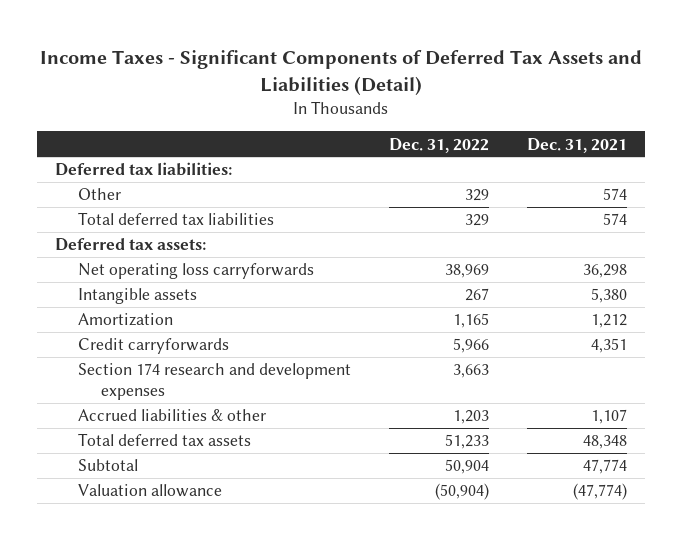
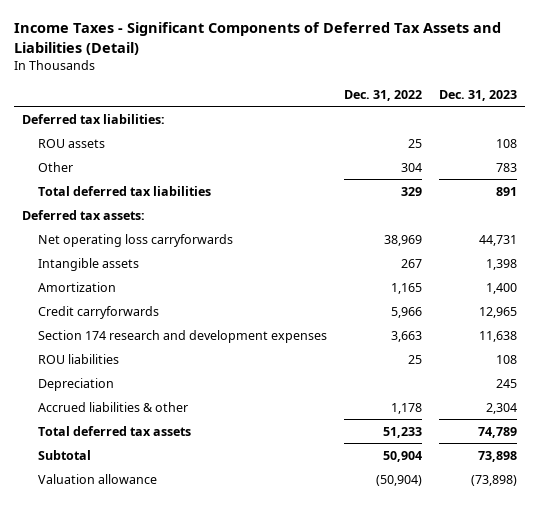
[526,137,627,153] Dec. 31, 2021 -> none
none -> [438,89,517,101] Dec. 31, 2023
none -> [37,138,105,148] ROU assets
[464,189,489,202] 329 -> [400,162,422,172] 304
none -> [37,353,119,364] ROU liabilities
none -> [37,377,114,391] Depreciation
[452,410,489,425] 1,203 -> [390,402,422,414] 1,178

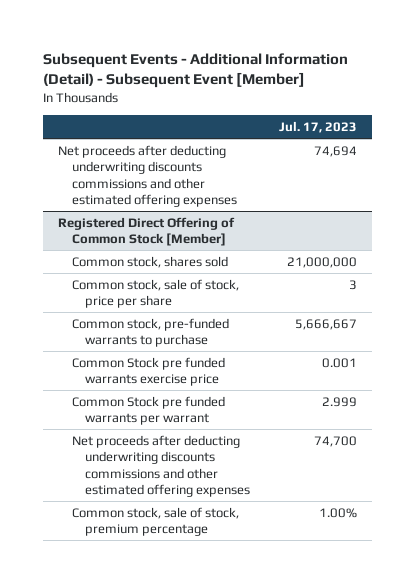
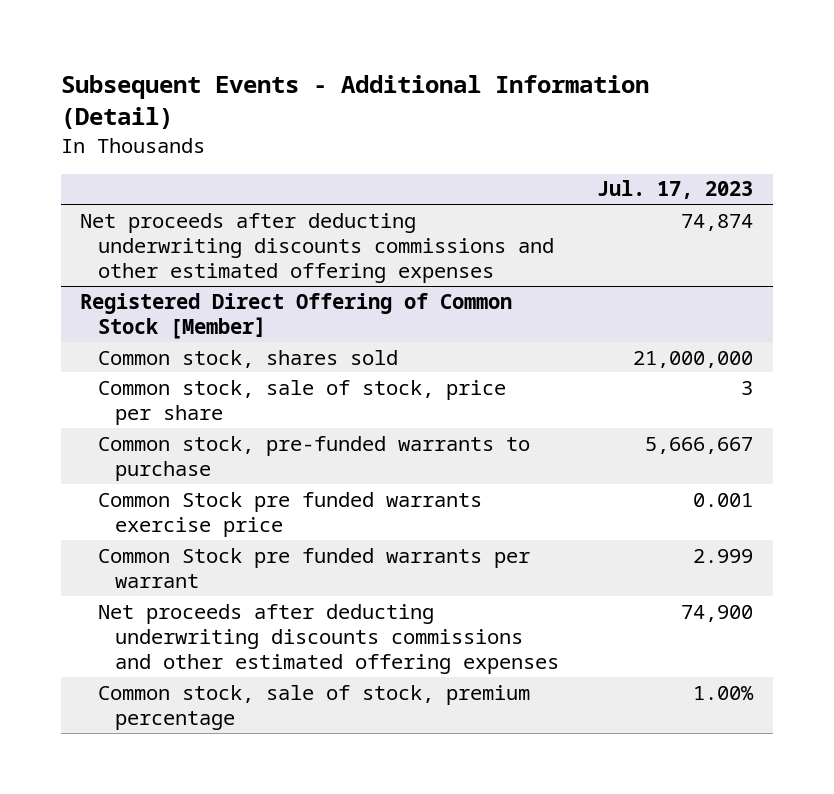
[43,52,349,89] Subsequent Events - Additional Information (Detail) - Subsequent Event [Member] -> [60,75,649,130] Subsequent Events - Additional Information (Detail)
[314,145,358,157] 74,694 -> [681,213,754,231] 74,874
[314,435,358,447] 74,700 -> [681,604,754,622] 74,900

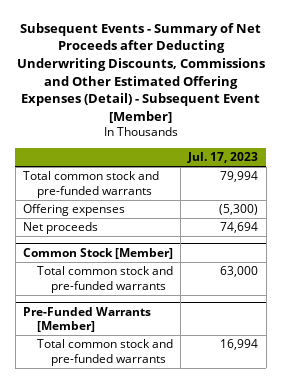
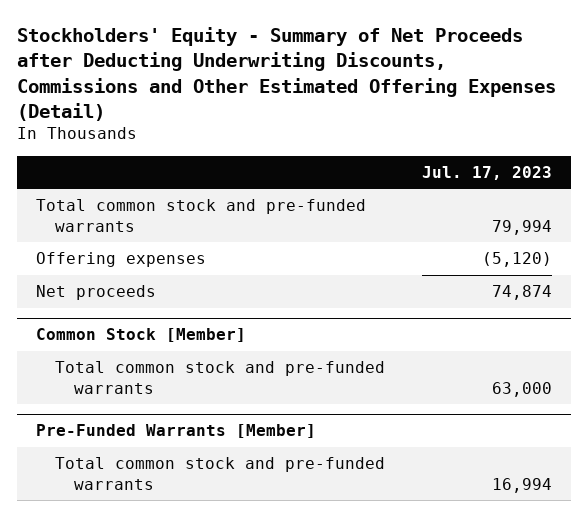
[16,22,265,123] Subsequent Events - Summary of Net Proceeds after Deducting Underwriting Discounts, Commissions and Other Estimated Offering Expenses (Detail) - Subsequent Event [Member] -> [17,27,557,121] Stockholders' Equity - Summary of Net Proceeds after Deducting Underwriting Discounts, Commissions and Other Estimated Offering Expenses (Detail)
[219,204,259,216] (5,300) -> [482,252,553,268] (5,120)
[220,222,259,234] 74,694 -> [492,285,553,301] 74,874

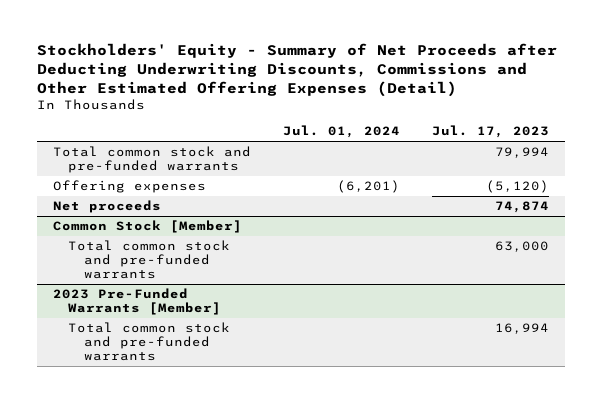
none -> [282,125,400,139] Jul. 01, 2024
[35,424,316,439] Pre-Funded Warrants [Member] -> [52,288,222,316] 2023 Pre-Funded Warrants [Member]

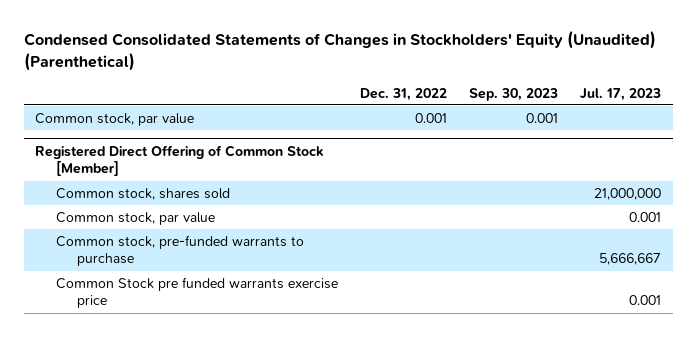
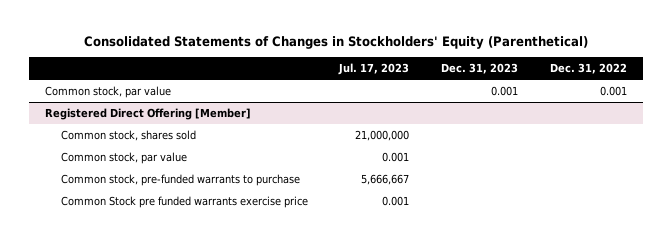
[23,31,656,72] Condensed Consolidated Statements of Changes in Stockholders' Equity (Unaudited) (Parenthetical) -> [83,36,588,50] Consolidated Statements of Changes in Stockholders' Equity (Parenthetical)
[469,87,559,101] Sep. 30, 2023 -> none
none -> [441,63,519,75] Dec. 31, 2023
[34,144,324,177] Registered Direct Offering of Common Stock [Member] -> [44,108,251,121] Registered Direct Offering [Member]

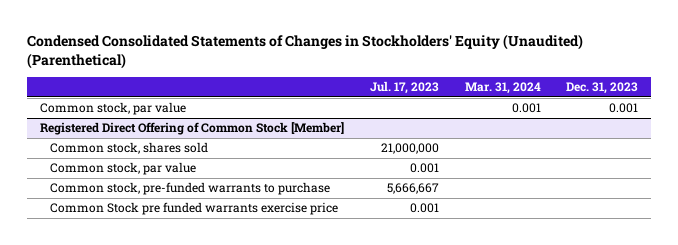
[83,36,588,50] Consolidated Statements of Changes in Stockholders' Equity (Parenthetical) -> [27,33,584,69] Condensed Consolidated Statements of Changes in Stockholders' Equity (Unaudited) (Parenthetical)
[549,63,627,75] Dec. 31, 2022 -> none
none -> [464,82,541,95] Mar. 31, 2024
[44,108,251,121] Registered Direct Offering [Member] -> [40,122,345,136] Registered Direct Offering of Common Stock [Member]

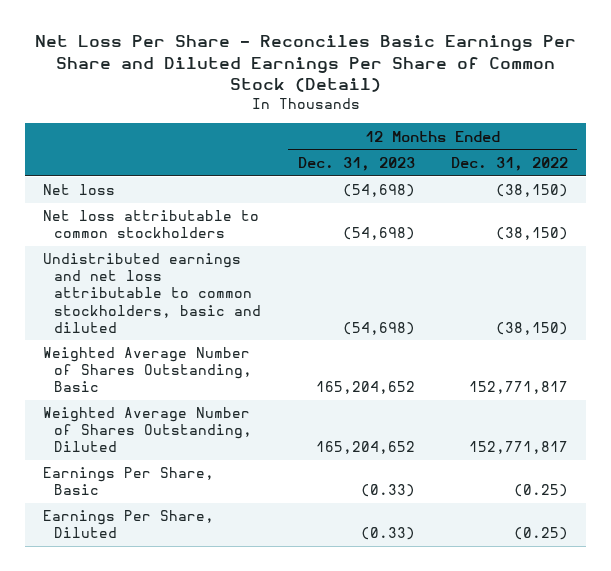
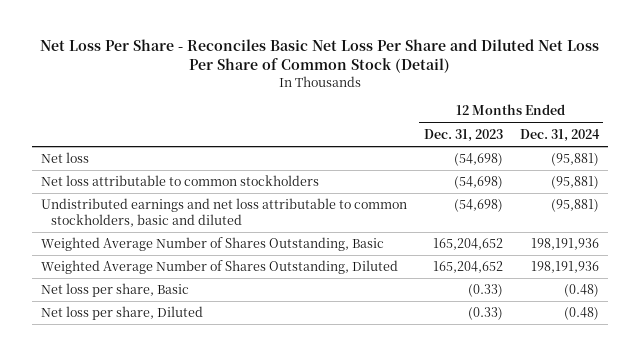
[34,34,576,93] Net Loss Per Share - Reconciles Basic Earnings Per Share and Diluted Earnings Per Share of Common Stock (Detail) -> [39,39,599,74] Net Loss Per Share - Reconciles Basic Net Loss Per Share and Diluted Net Loss Per Share of Common Stock (Detail)
[451,157,569,172] Dec. 31, 2022 -> none
none -> [519,128,600,142] Dec. 31, 2024
[43,467,215,496] Earnings Per Share, Basic -> [40,283,189,298] Net loss per share, Basic
[43,510,215,539] Earnings Per Share, Diluted -> [40,306,203,321] Net loss per share, Diluted

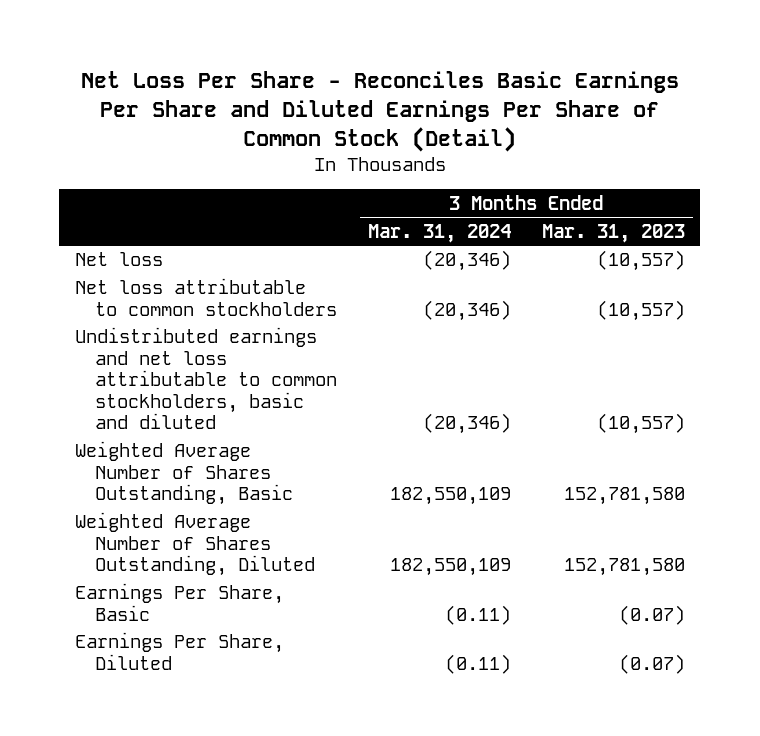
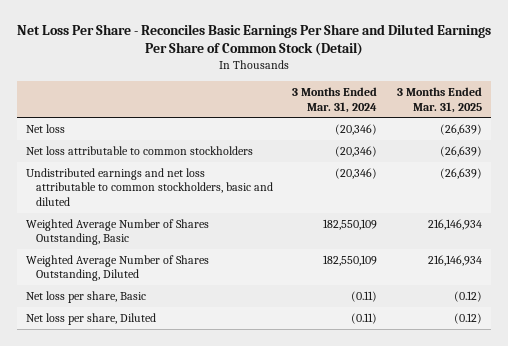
[541,223,685,243] Mar. 31, 2023 -> none
none -> [396,87,482,113] 3 Months Ended Mar. 31, 2025
[75,583,285,621] Earnings Per Share, Basic -> [26,290,147,303] Net loss per share, Basic
[75,632,285,670] Earnings Per Share, Diluted -> [26,312,157,325] Net loss per share, Diluted

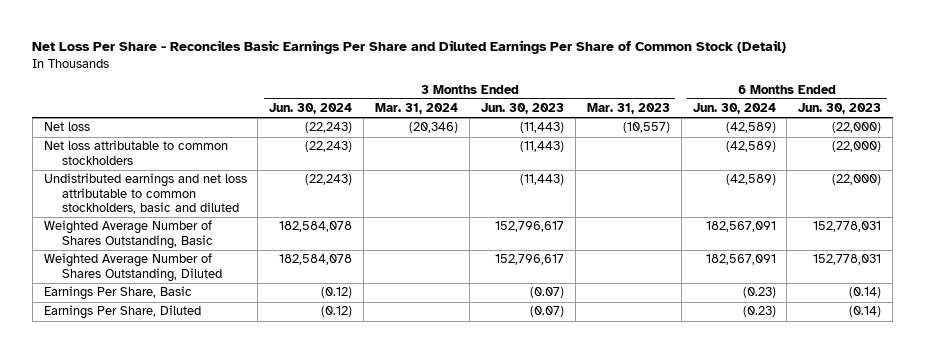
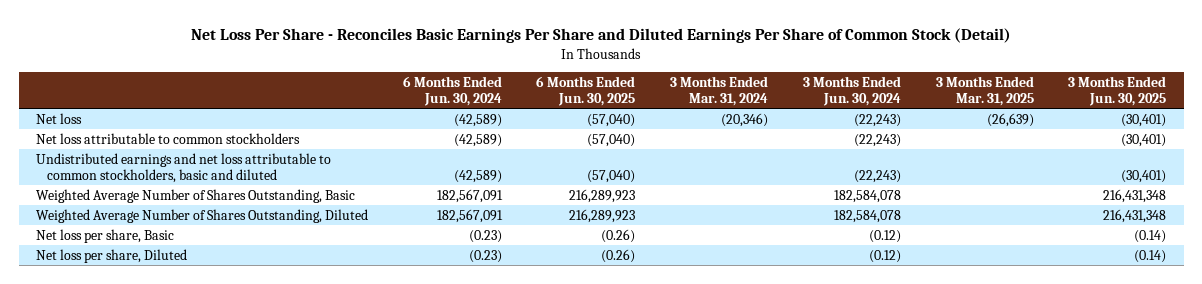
[480,103,564,115] Jun. 30, 2023 -> none
[586,103,670,115] Mar. 31, 2023 -> none
[798,103,882,115] Jun. 30, 2023 -> none
none -> [536,75,636,107] 6 Months Ended Jun. 30, 2025
none -> [935,75,1034,107] 3 Months Ended Mar. 31, 2025
none -> [1068,75,1167,107] 3 Months Ended Jun. 30, 2025
[43,286,192,301] Earnings Per Share, Basic -> [35,228,174,243] Net loss per share, Basic
[43,305,201,320] Earnings Per Share, Diluted -> [35,248,187,263] Net loss per share, Diluted

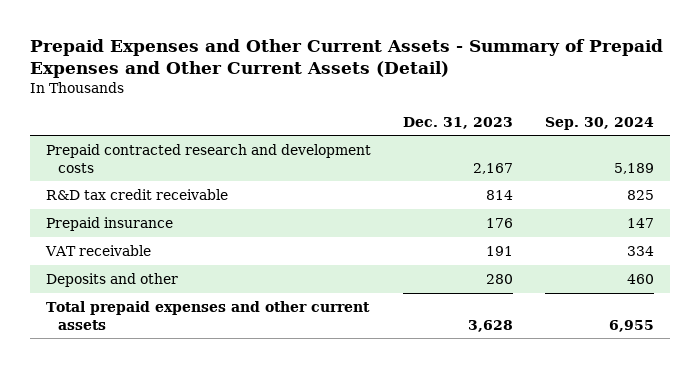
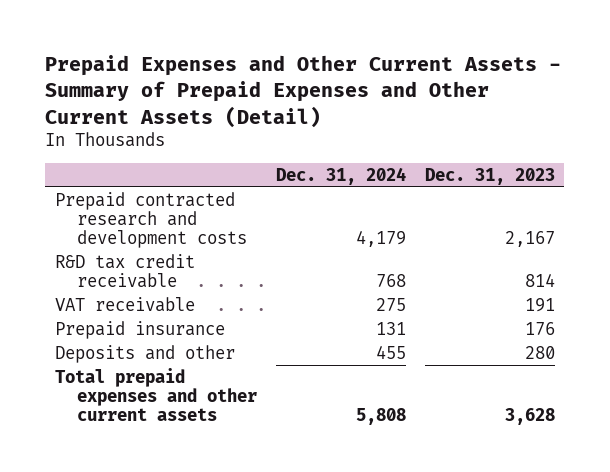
[545,116,655,130] Sep. 30, 2024 -> none
none -> [275,166,406,185] Dec. 31, 2024
[46,217,174,232] Prepaid insurance -> [54,320,225,339] Prepaid insurance

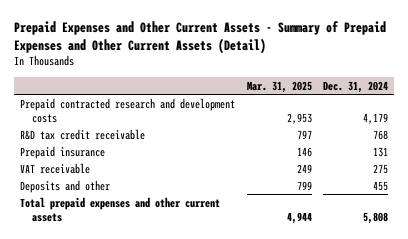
[424,167,555,185] Dec. 31, 2023 -> none
none -> [246,80,312,93] Mar. 31, 2025
[54,296,195,312] VAT receivable -> [19,162,90,174] VAT receivable

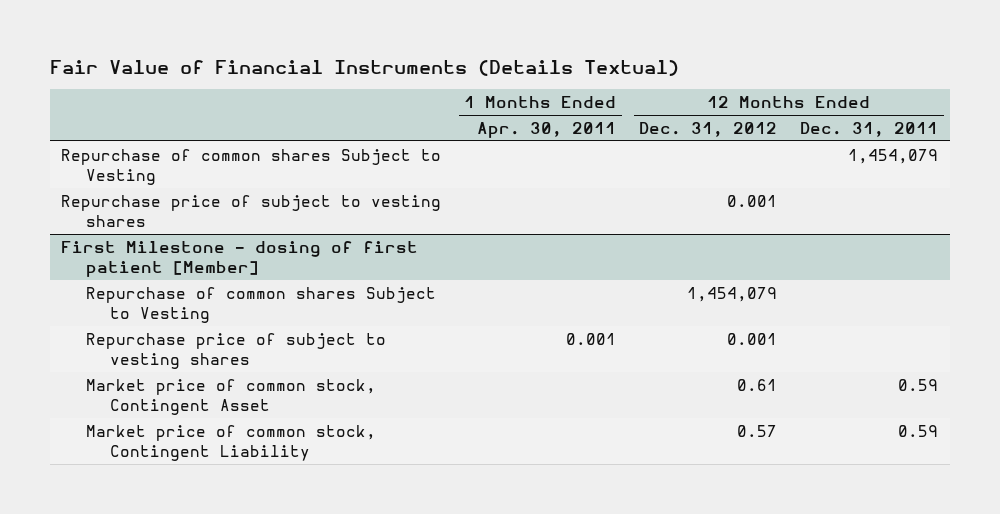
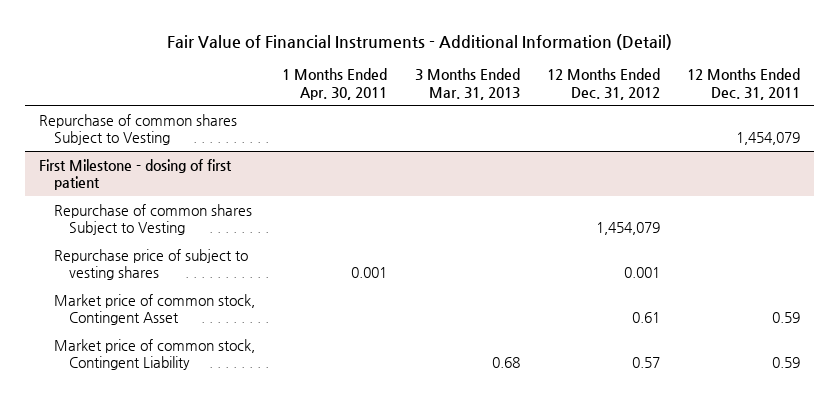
[49,59,679,76] Fair Value of Financial Instruments (Details Textual) -> [167,33,673,50] Fair Value of Financial Instruments - Additional Information (Detail)
none -> [414,68,520,100] 3 Months Ended Mar. 31, 2013
[61,194,442,227] Repurchase price of subject to vesting shares -> none
[61,240,419,277] First Milestone - dosing of first patient [Member] -> [38,158,232,190] First Milestone - dosing of first patient

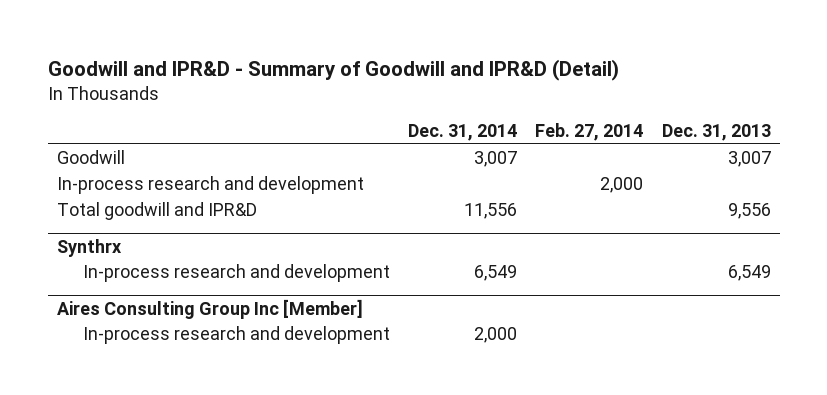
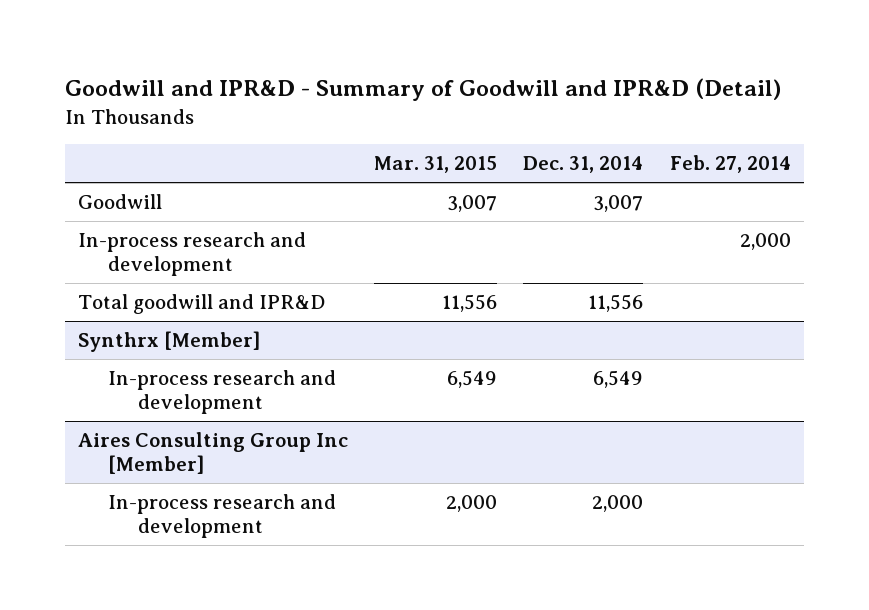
[661,124,771,142] Dec. 31, 2013 -> none
none -> [374,156,498,174] Mar. 31, 2015
[56,238,122,257] Synthrx -> [77,331,260,353] Synthrx [Member]

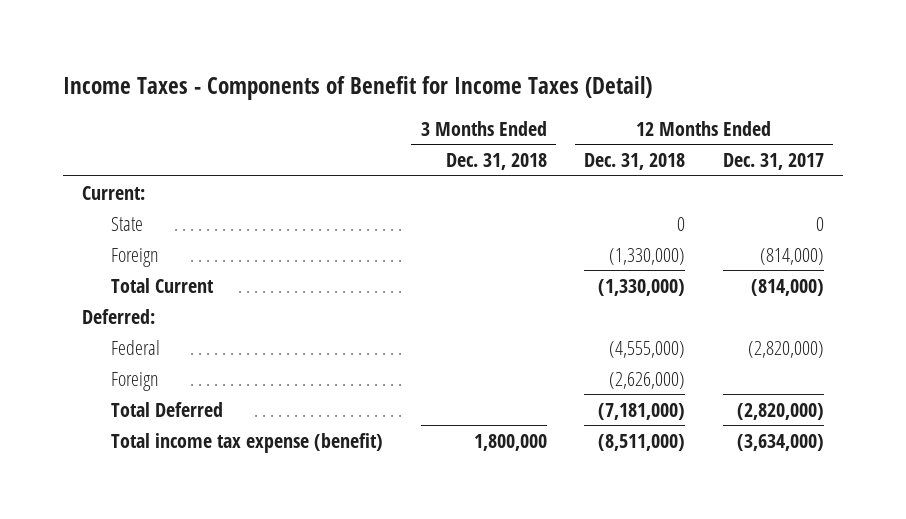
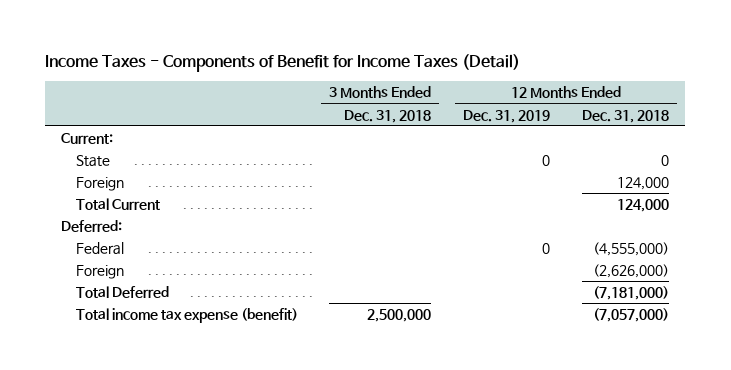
[723,153,825,171] Dec. 31, 2017 -> none
none -> [463,109,551,123] Dec. 31, 2019
[609,247,686,265] (1,330,000) -> [617,177,670,191] 124,000
[598,278,686,296] (1,330,000) -> [617,199,670,213] 124,000
[473,433,547,451] 1,800,000 -> [367,309,432,323] 2,500,000
[598,433,686,451] (8,511,000) -> [593,308,670,323] (7,057,000)

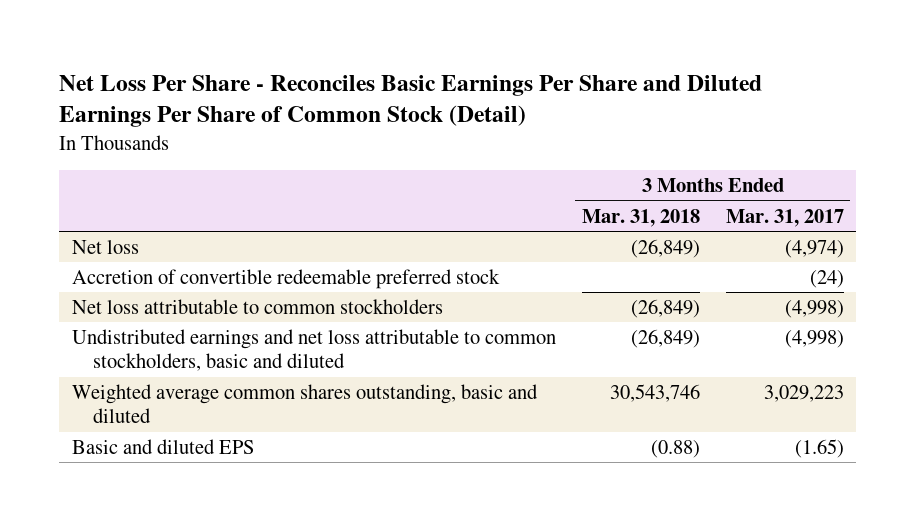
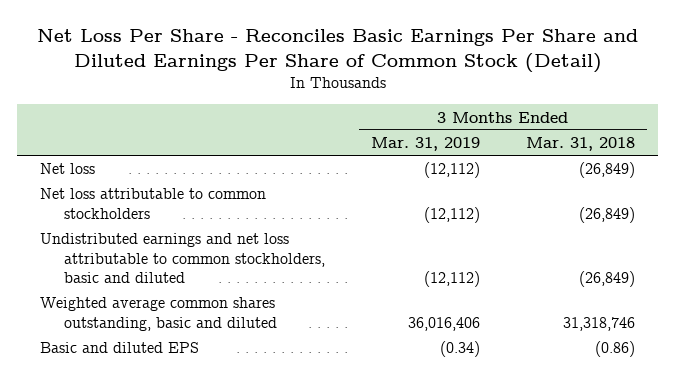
[725,208,844,227] Mar. 31, 2017 -> none
none -> [370,136,480,151] Mar. 31, 2019
[71,268,500,289] Accretion of convertible redeemable preferred stock -> none
[609,383,700,402] 30,543,746 -> [562,316,635,331] 31,318,746
[650,439,700,458] (0.88) -> [594,341,635,358] (0.86)

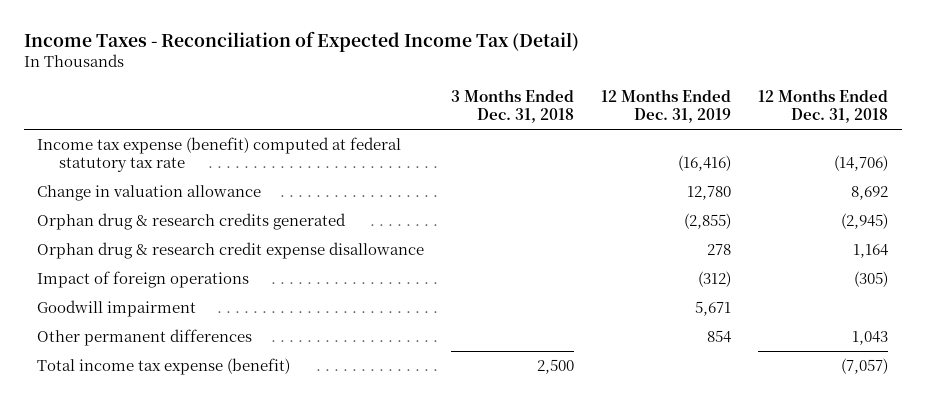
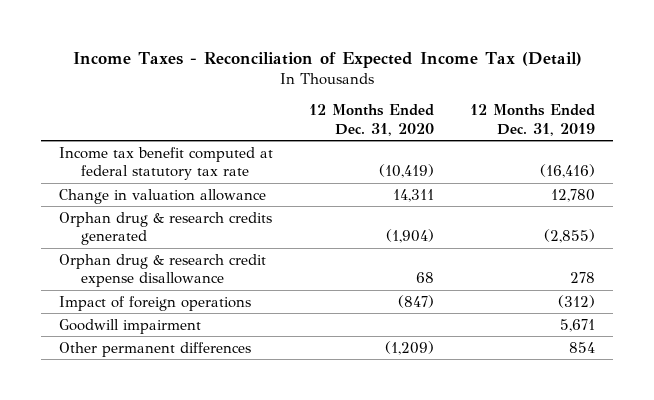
[451,89,575,124] 3 Months Ended Dec. 31, 2018 -> none
[758,89,889,124] 12 Months Ended Dec. 31, 2018 -> none
none -> [308,104,434,137] 12 Months Ended Dec. 31, 2020
[37,136,402,172] Income tax expense (benefit) computed at federal statutory tax rate -> [58,146,273,181] Income tax benefit computed at federal statutory tax rate
[37,357,291,375] Total income tax expense (benefit) -> none

